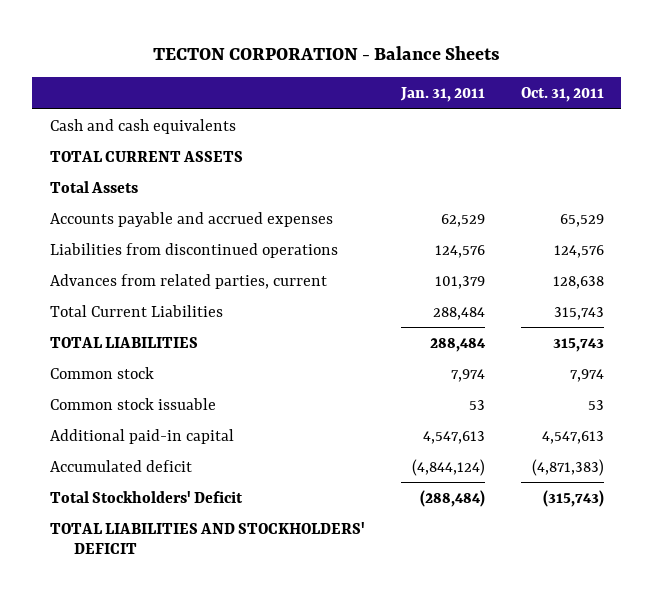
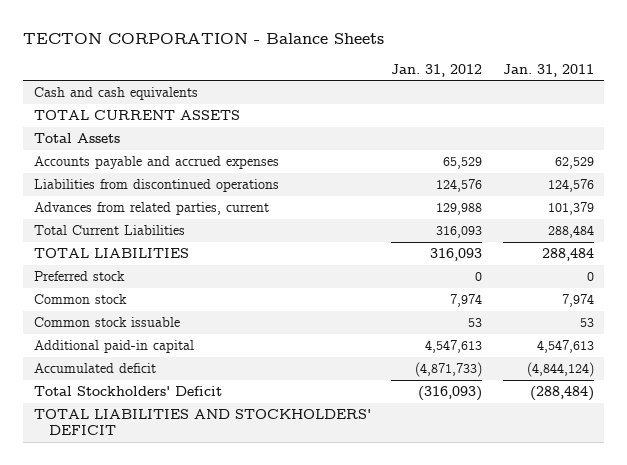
[520,86,604,102] Oct. 31, 2011 -> none
none -> [391,63,483,77] Jan. 31, 2012
none -> [33,270,125,281] Preferred stock

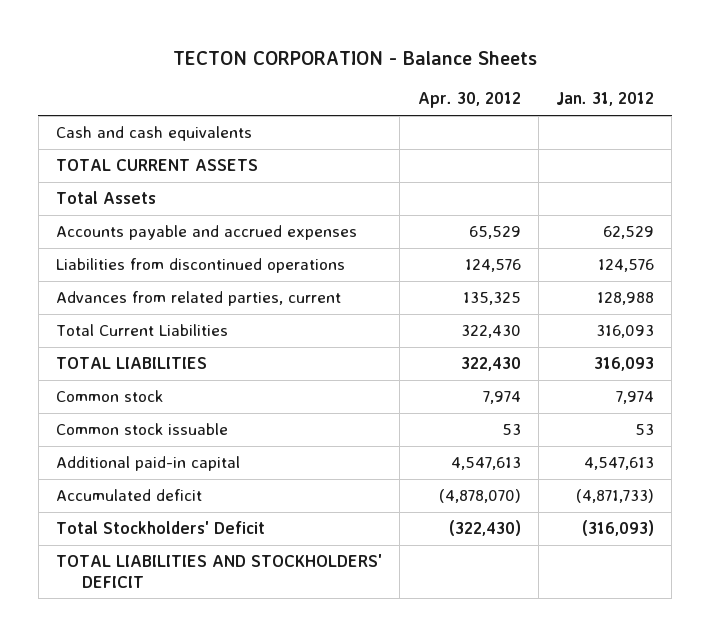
[502,63,594,77] Jan. 31, 2011 -> none
none -> [417,92,521,109] Apr. 30, 2012
[443,156,483,169] 65,529 -> [603,226,655,240] 62,529
[436,202,483,215] 129,988 -> [597,292,655,306] 128,988
[33,270,125,281] Preferred stock -> none

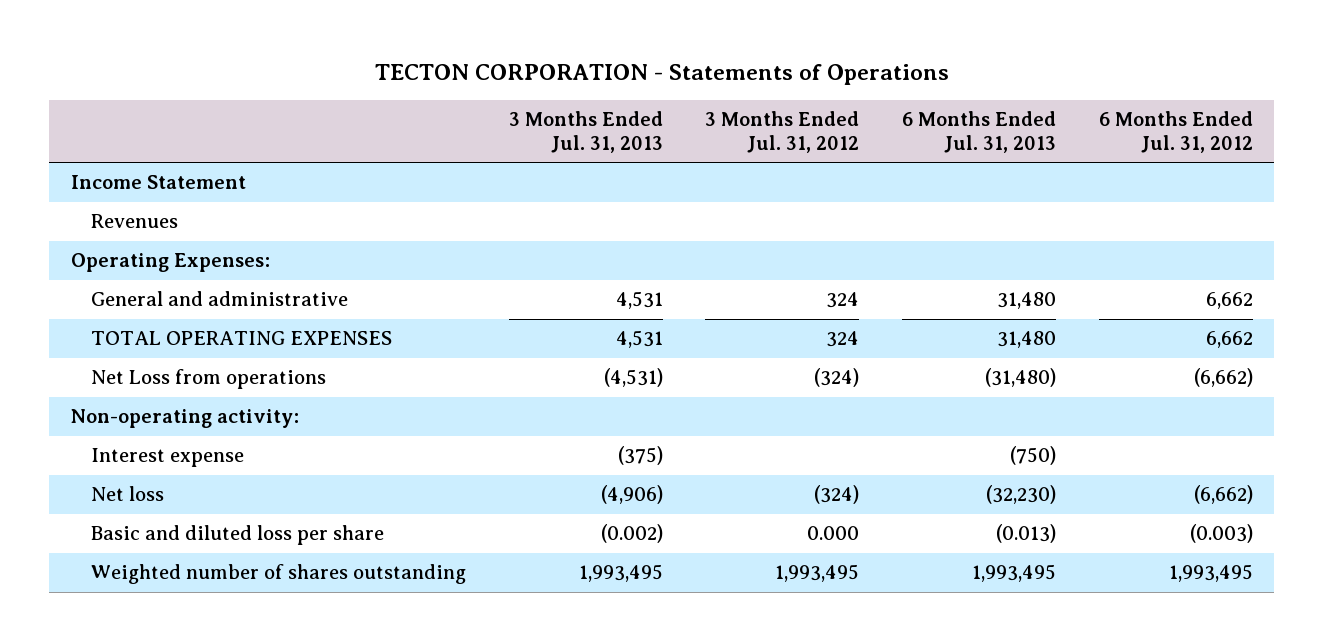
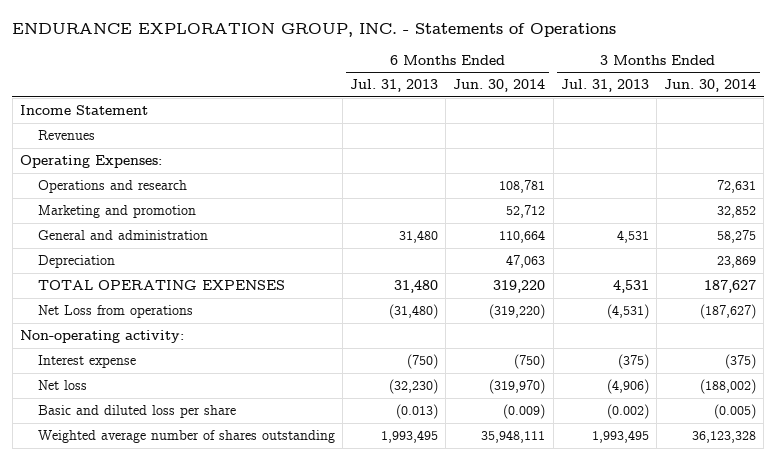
[374,64,949,86] TECTON CORPORATION - Statements of Operations -> [12,22,617,37] ENDURANCE EXPLORATION GROUP, INC. - Statements of Operations
[705,111,860,153] 3 Months Ended Jul. 31, 2012 -> none
[1098,111,1253,153] 6 Months Ended Jul. 31, 2012 -> none
none -> [453,79,546,93] Jun. 30, 2014
none -> [664,79,757,93] Jun. 30, 2014
none -> [37,180,187,194] Operations and research
none -> [37,205,196,219] Marketing and promotion
[91,291,349,307] General and administrative -> [37,230,208,241] General and administration
none -> [37,255,115,269] Depreciation
[91,564,467,585] Weighted number of shares outstanding -> [37,430,335,444] Weighted average number of shares outstanding

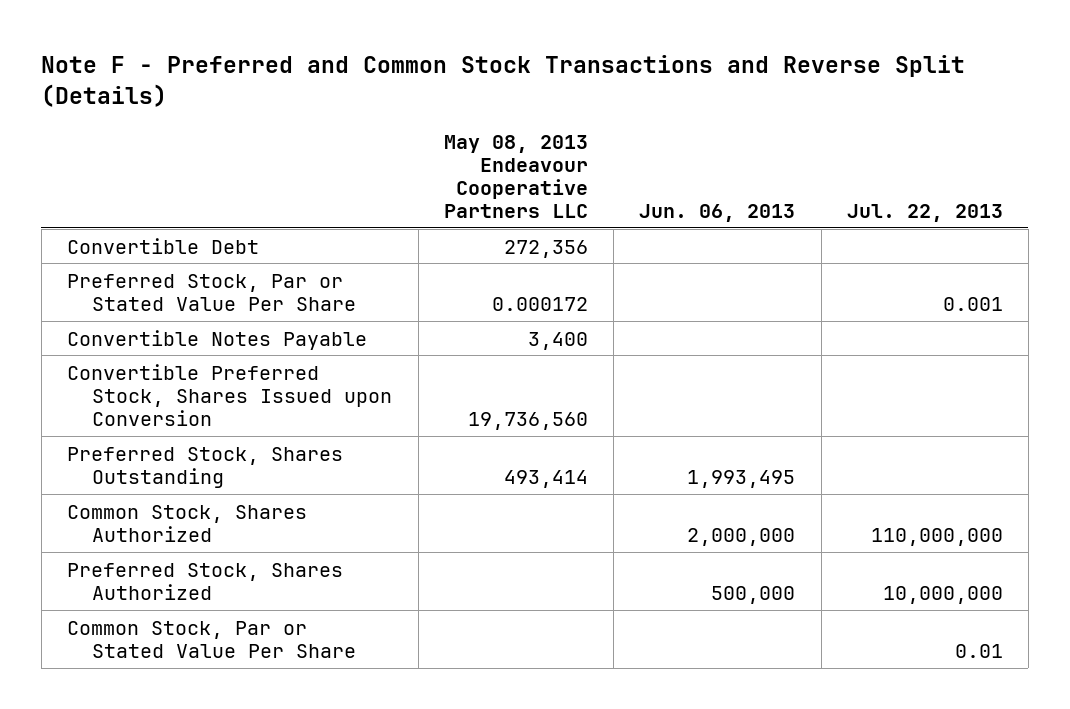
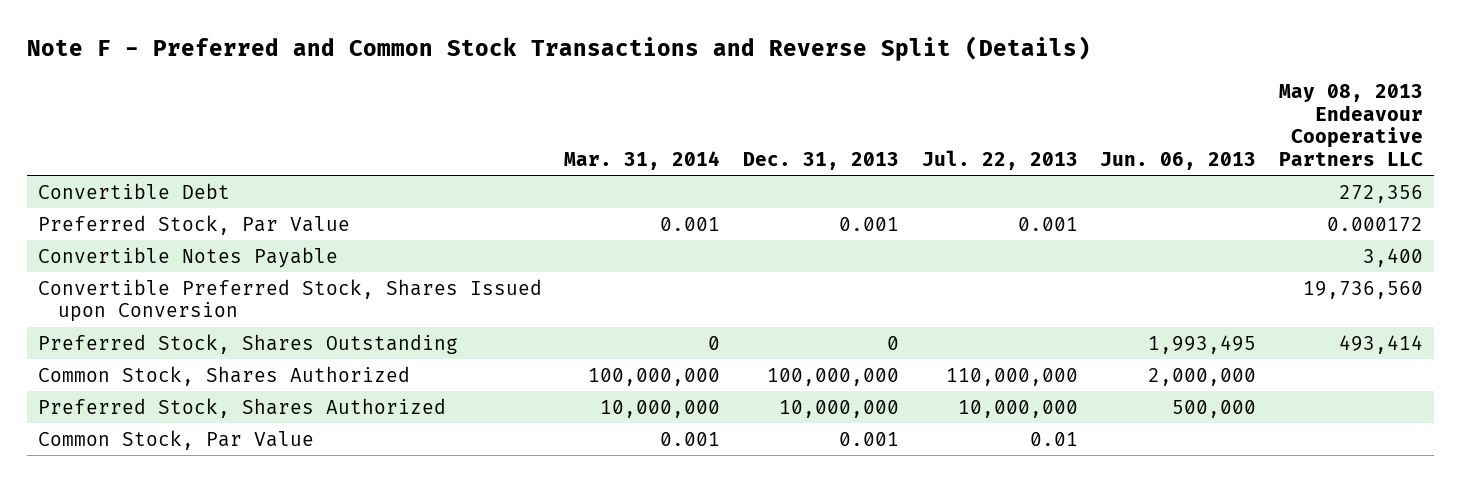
none -> [564,150,721,170] Mar. 31, 2014
none -> [743,151,900,170] Dec. 31, 2013
[67,273,357,311] Preferred Stock, Par or Stated Value Per Share -> [37,214,350,235] Preferred Stock, Par Value
[67,620,357,658] Common Stock, Par or Stated Value Per Share -> [37,429,314,450] Common Stock, Par Value

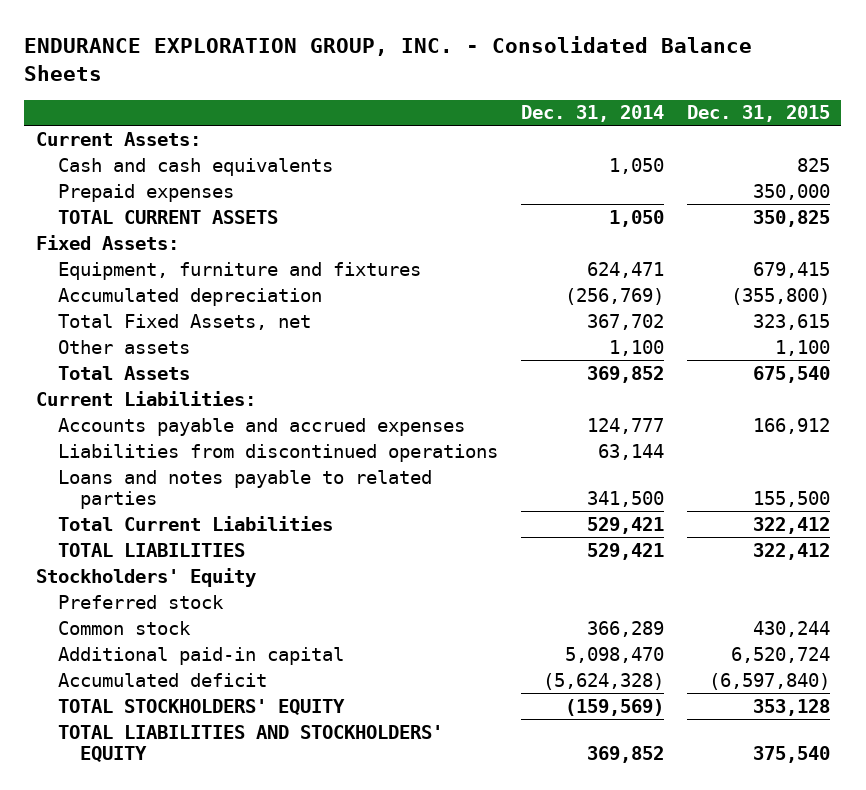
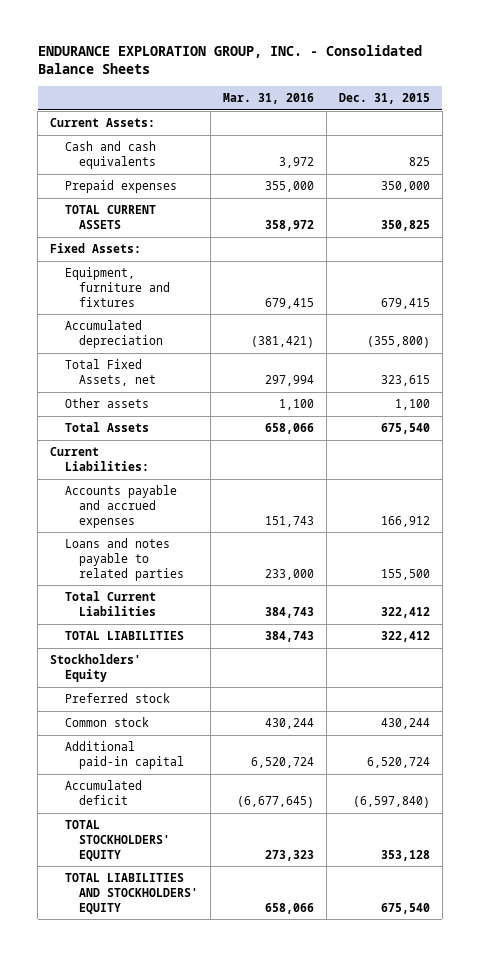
[521,105,665,123] Dec. 31, 2014 -> none
none -> [222,93,314,105] Mar. 31, 2016
[58,443,499,462] Liabilities from discontinued operations -> none
[752,745,830,763] 375,540 -> [380,902,430,914] 675,540

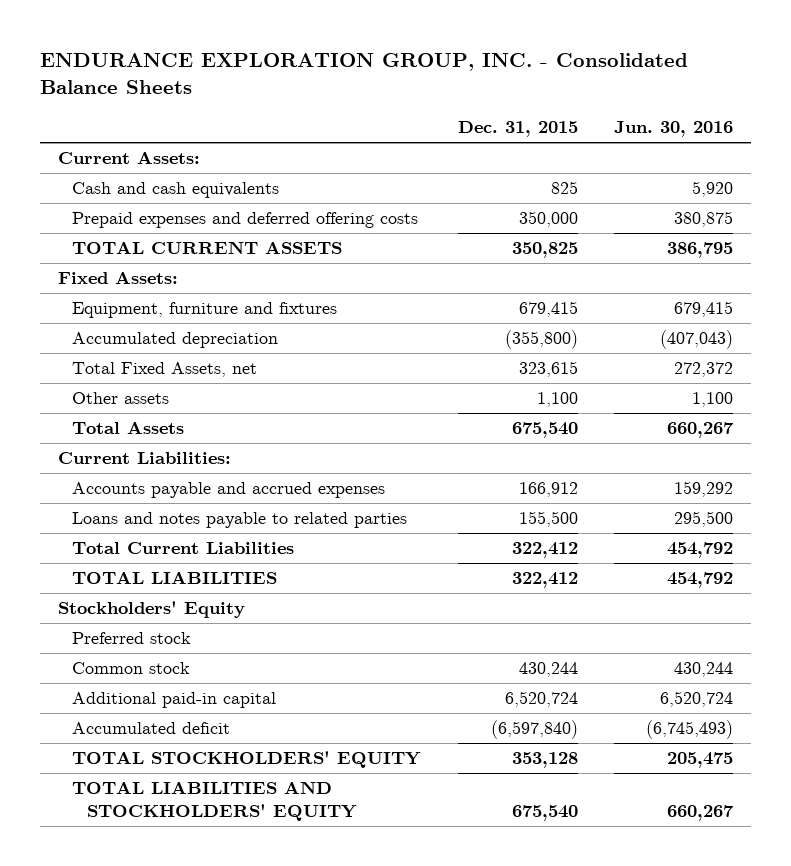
[222,93,314,105] Mar. 31, 2016 -> none
none -> [613,120,733,137] Jun. 30, 2016
[64,180,177,194] Prepaid expenses -> none
none -> [72,212,419,229] Prepaid expenses and deferred offering costs

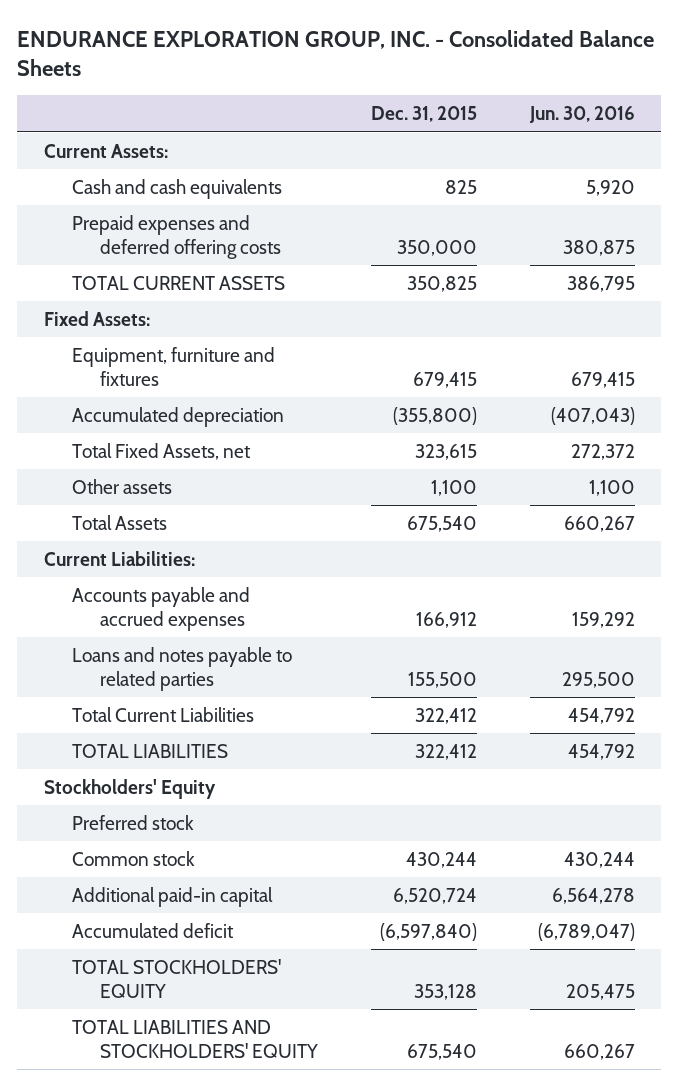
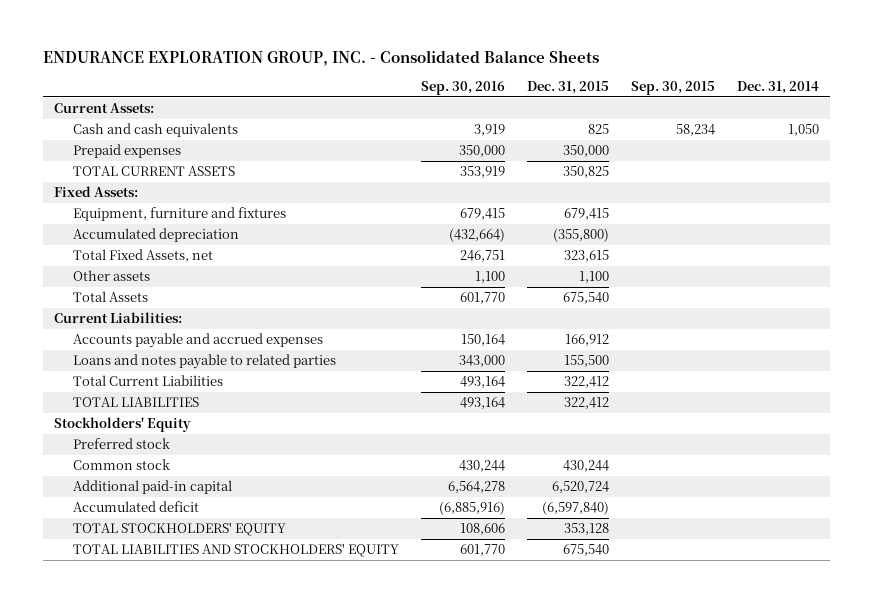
[528,105,635,123] Jun. 30, 2016 -> none
none -> [420,81,505,96] Sep. 30, 2016
none -> [630,81,715,96] Sep. 30, 2015
none -> [736,81,819,95] Dec. 31, 2014
[71,214,281,259] Prepaid expenses and deferred offering costs -> none
none -> [72,144,181,159] Prepaid expenses

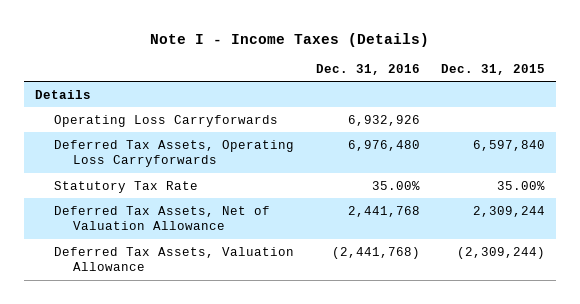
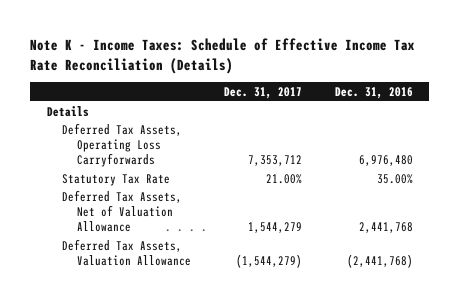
[150,32,430,47] Note I - Income Taxes (Details) -> [30,37,416,74] Note K - Income Taxes: Schedule of Effective Income Tax Rate Reconciliation (Details)
[441,63,546,75] Dec. 31, 2015 -> none
none -> [223,86,302,99] Dec. 31, 2017
[53,114,278,127] Operating Loss Carryforwards -> none

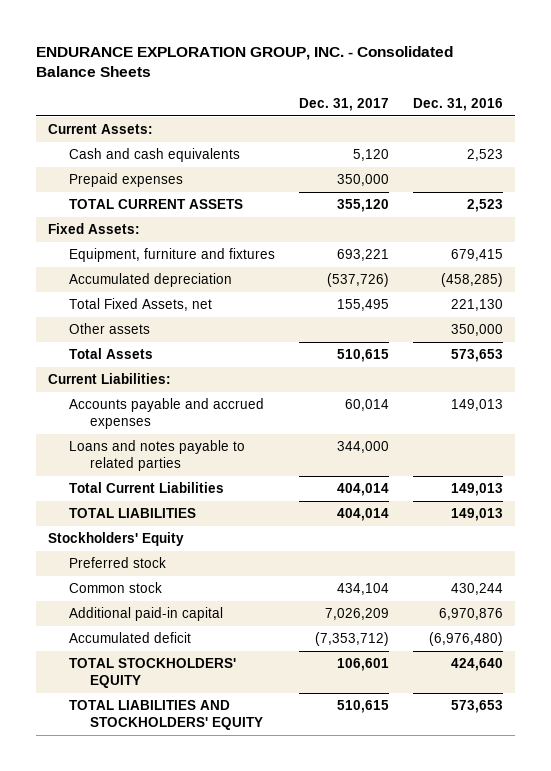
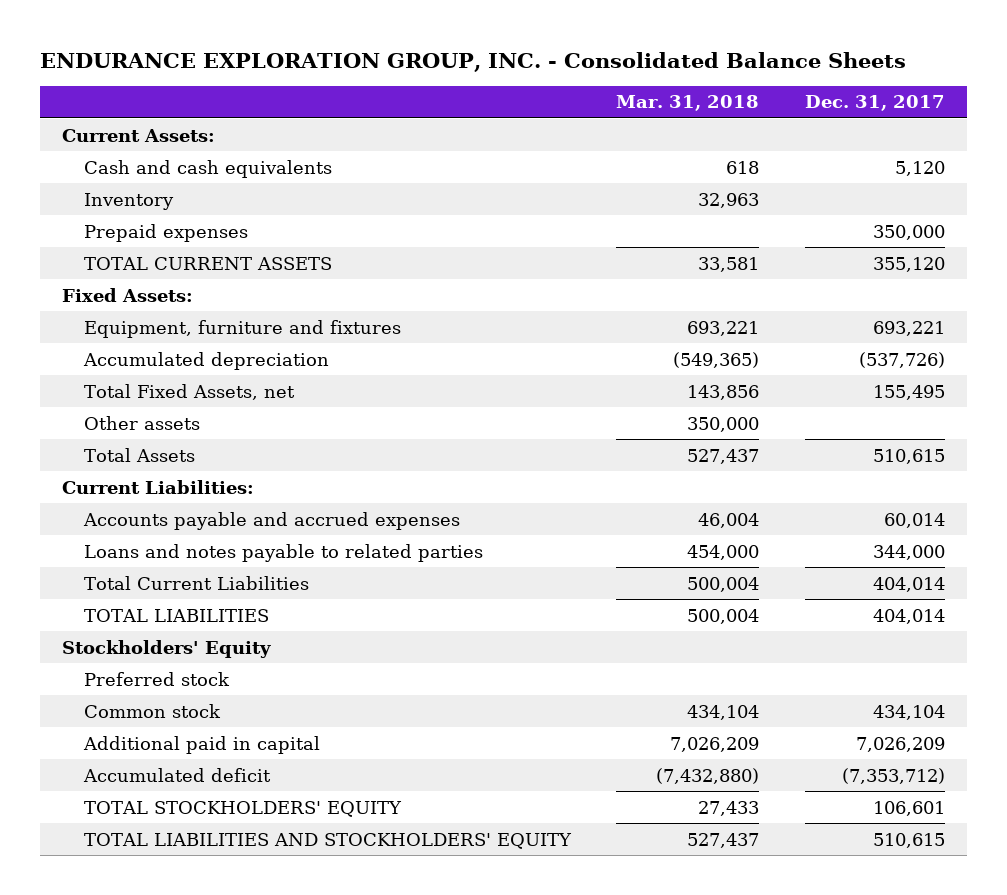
[413,97,504,111] Dec. 31, 2016 -> none
none -> [616,95,760,112] Mar. 31, 2018
none -> [83,192,174,210] Inventory
[69,607,224,622] Additional paid-in capital -> [82,735,320,754] Additional paid in capital

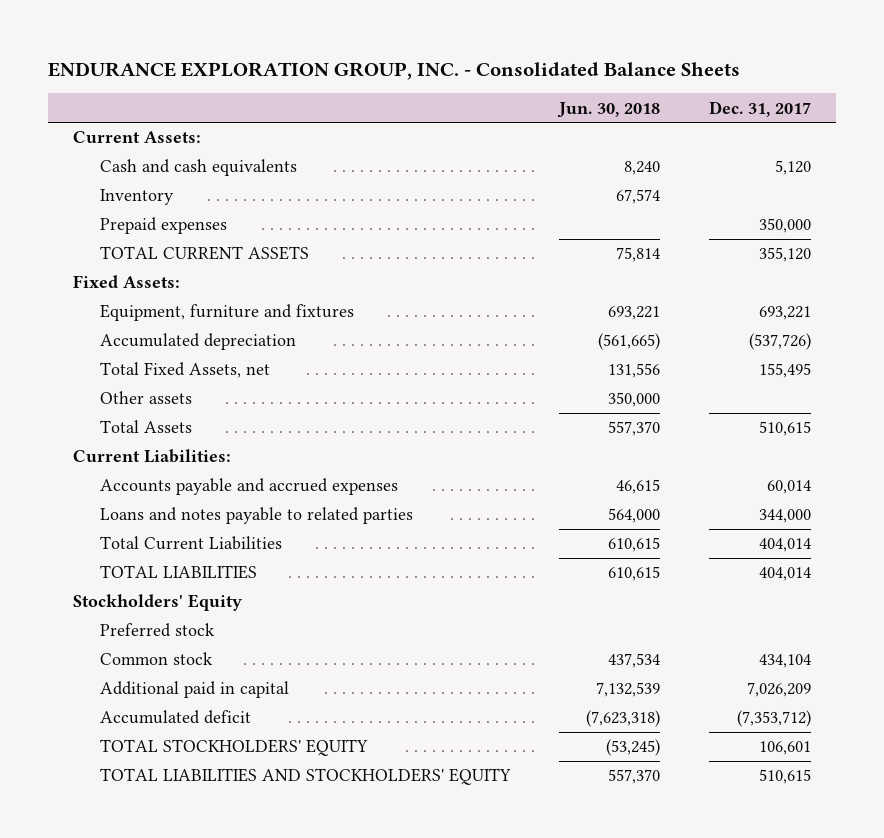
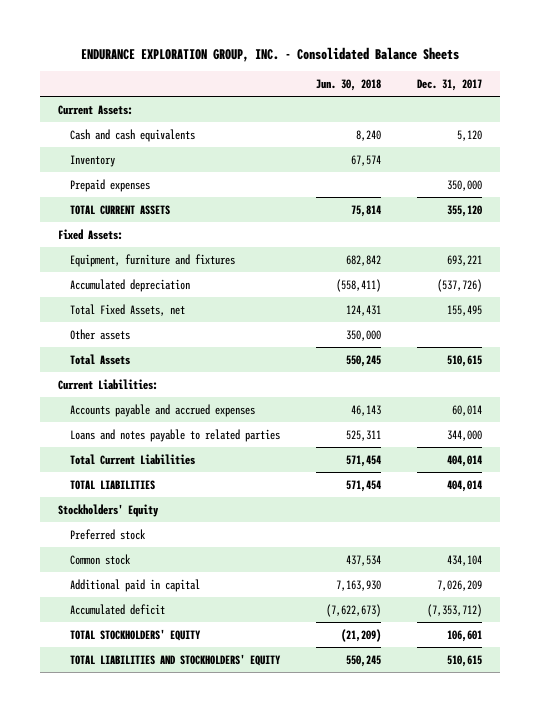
[608,306,661,321] 693,221 -> [346,254,382,266] 682,842
[598,333,661,351] (561,665) -> [336,278,382,292] (558,411)
[608,363,661,379] 131,556 -> [346,304,382,316] 124,431
[608,421,661,437] 557,370 -> [346,354,382,367] 550,245
[616,479,661,495] 46,615 -> [351,404,382,416] 46,143
[608,508,661,524] 564,000 -> [346,429,382,441] 525,311
[608,537,661,553] 610,615 -> [346,454,382,467] 571,454
[608,566,661,582] 610,615 -> [346,479,382,492] 571,454
[596,682,661,698] 7,132,539 -> [336,579,382,591] 7,163,930
[586,710,661,728] (7,623,318) -> [326,603,382,617] (7,622,673)
[606,739,661,757] (53,245) -> [341,628,382,642] (21,209)
[608,769,661,785] 557,370 -> [346,654,382,667] 550,245

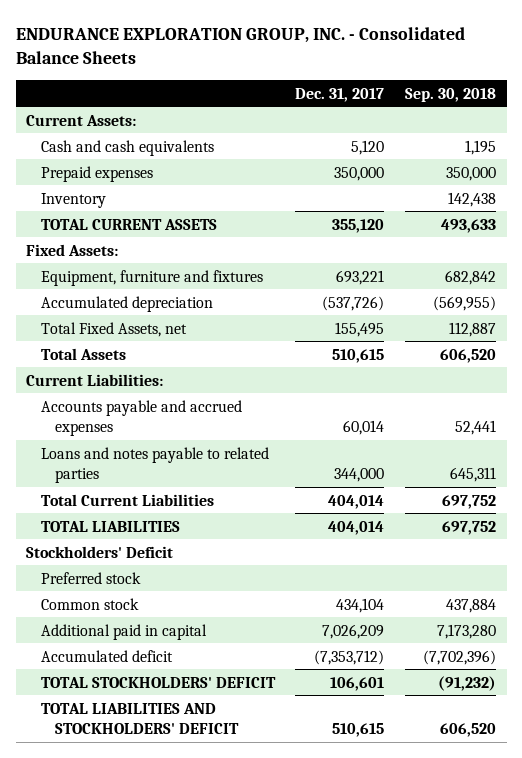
[316,79,382,92] Jun. 30, 2018 -> none
none -> [405,87,497,102] Sep. 30, 2018
[70,154,116,167] Inventory -> [40,192,106,208] Inventory
[70,328,131,340] Other assets -> none
[58,503,160,517] Stockholders' Equity -> [25,545,173,558] Stockholders' Deficit
[70,628,202,641] TOTAL STOCKHOLDERS' EQUITY -> [40,676,276,688] TOTAL STOCKHOLDERS' DEFICIT
[70,653,282,666] TOTAL LIABILITIES AND STOCKHOLDERS' EQUITY -> [40,702,240,734] TOTAL LIABILITIES AND STOCKHOLDERS' DEFICIT

